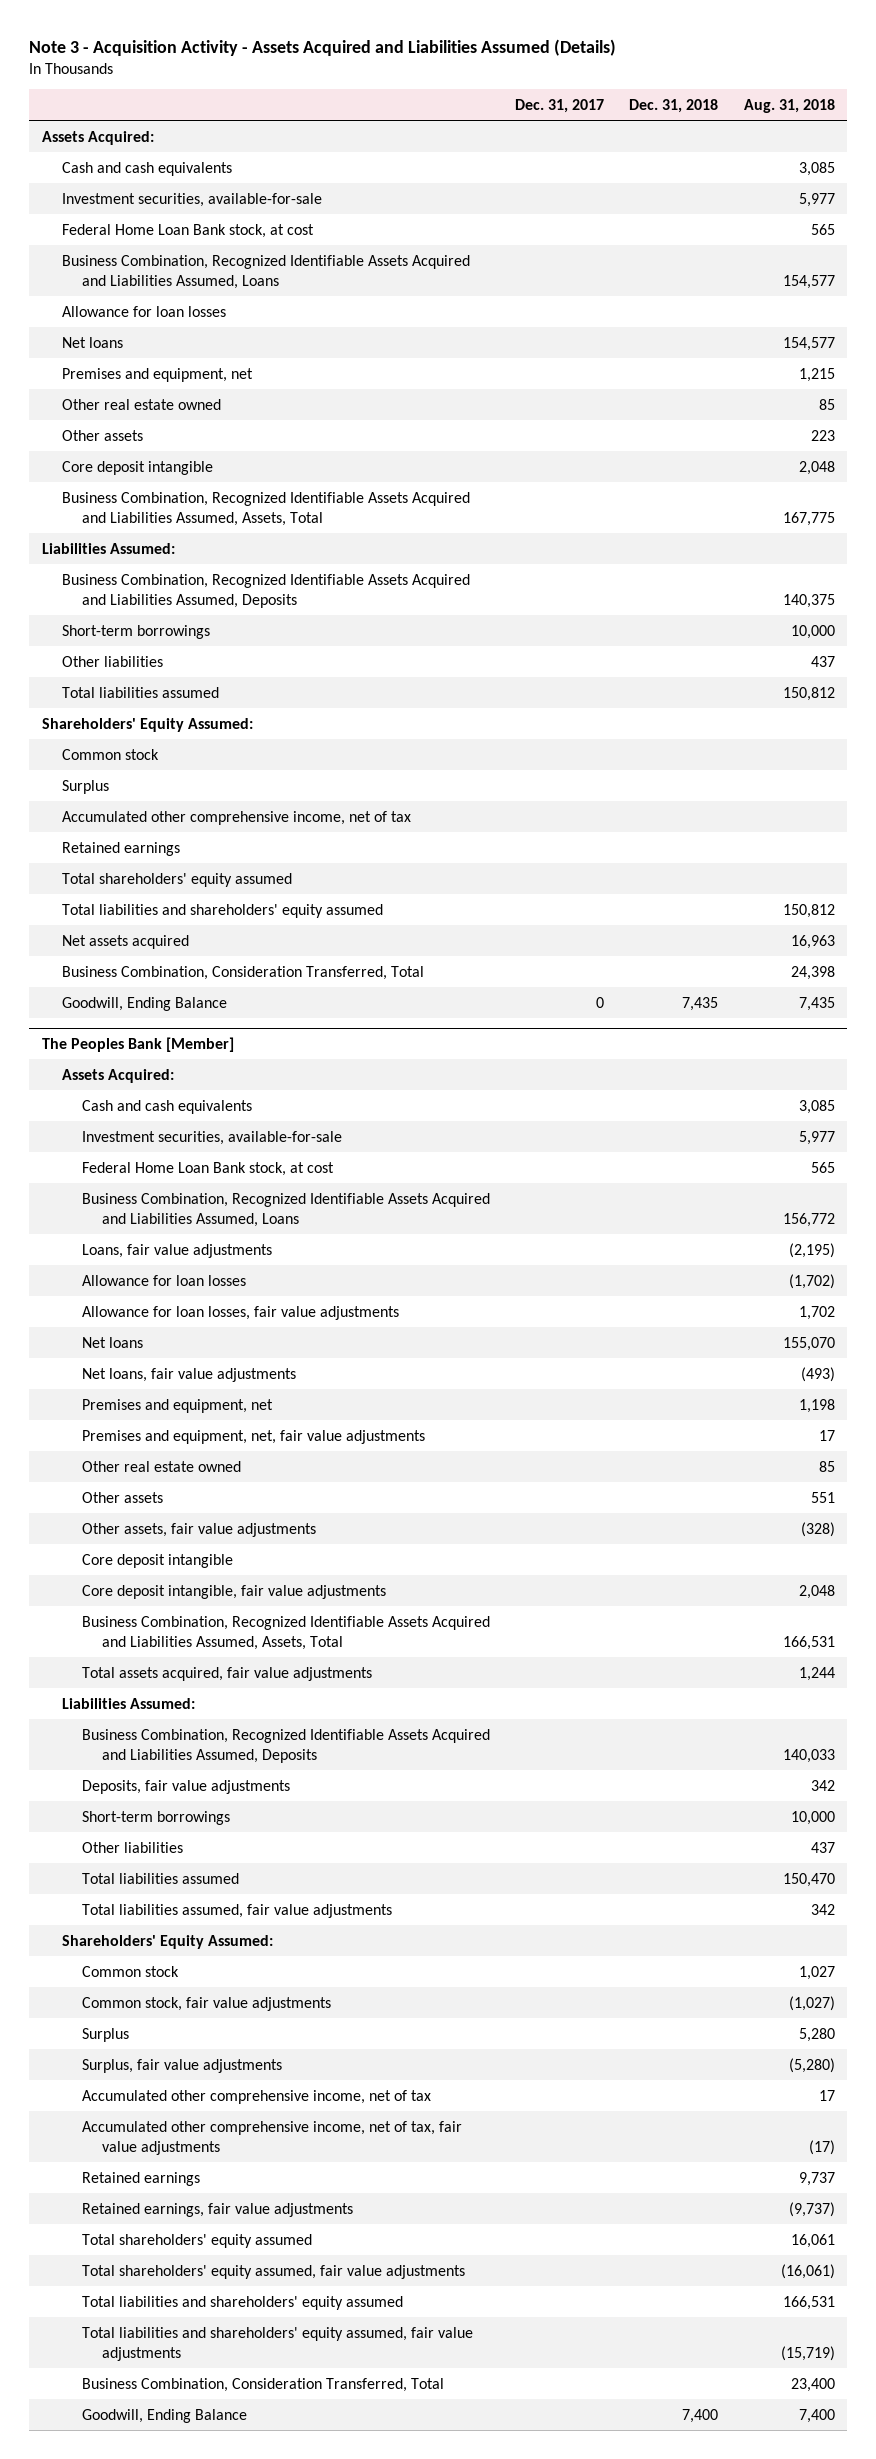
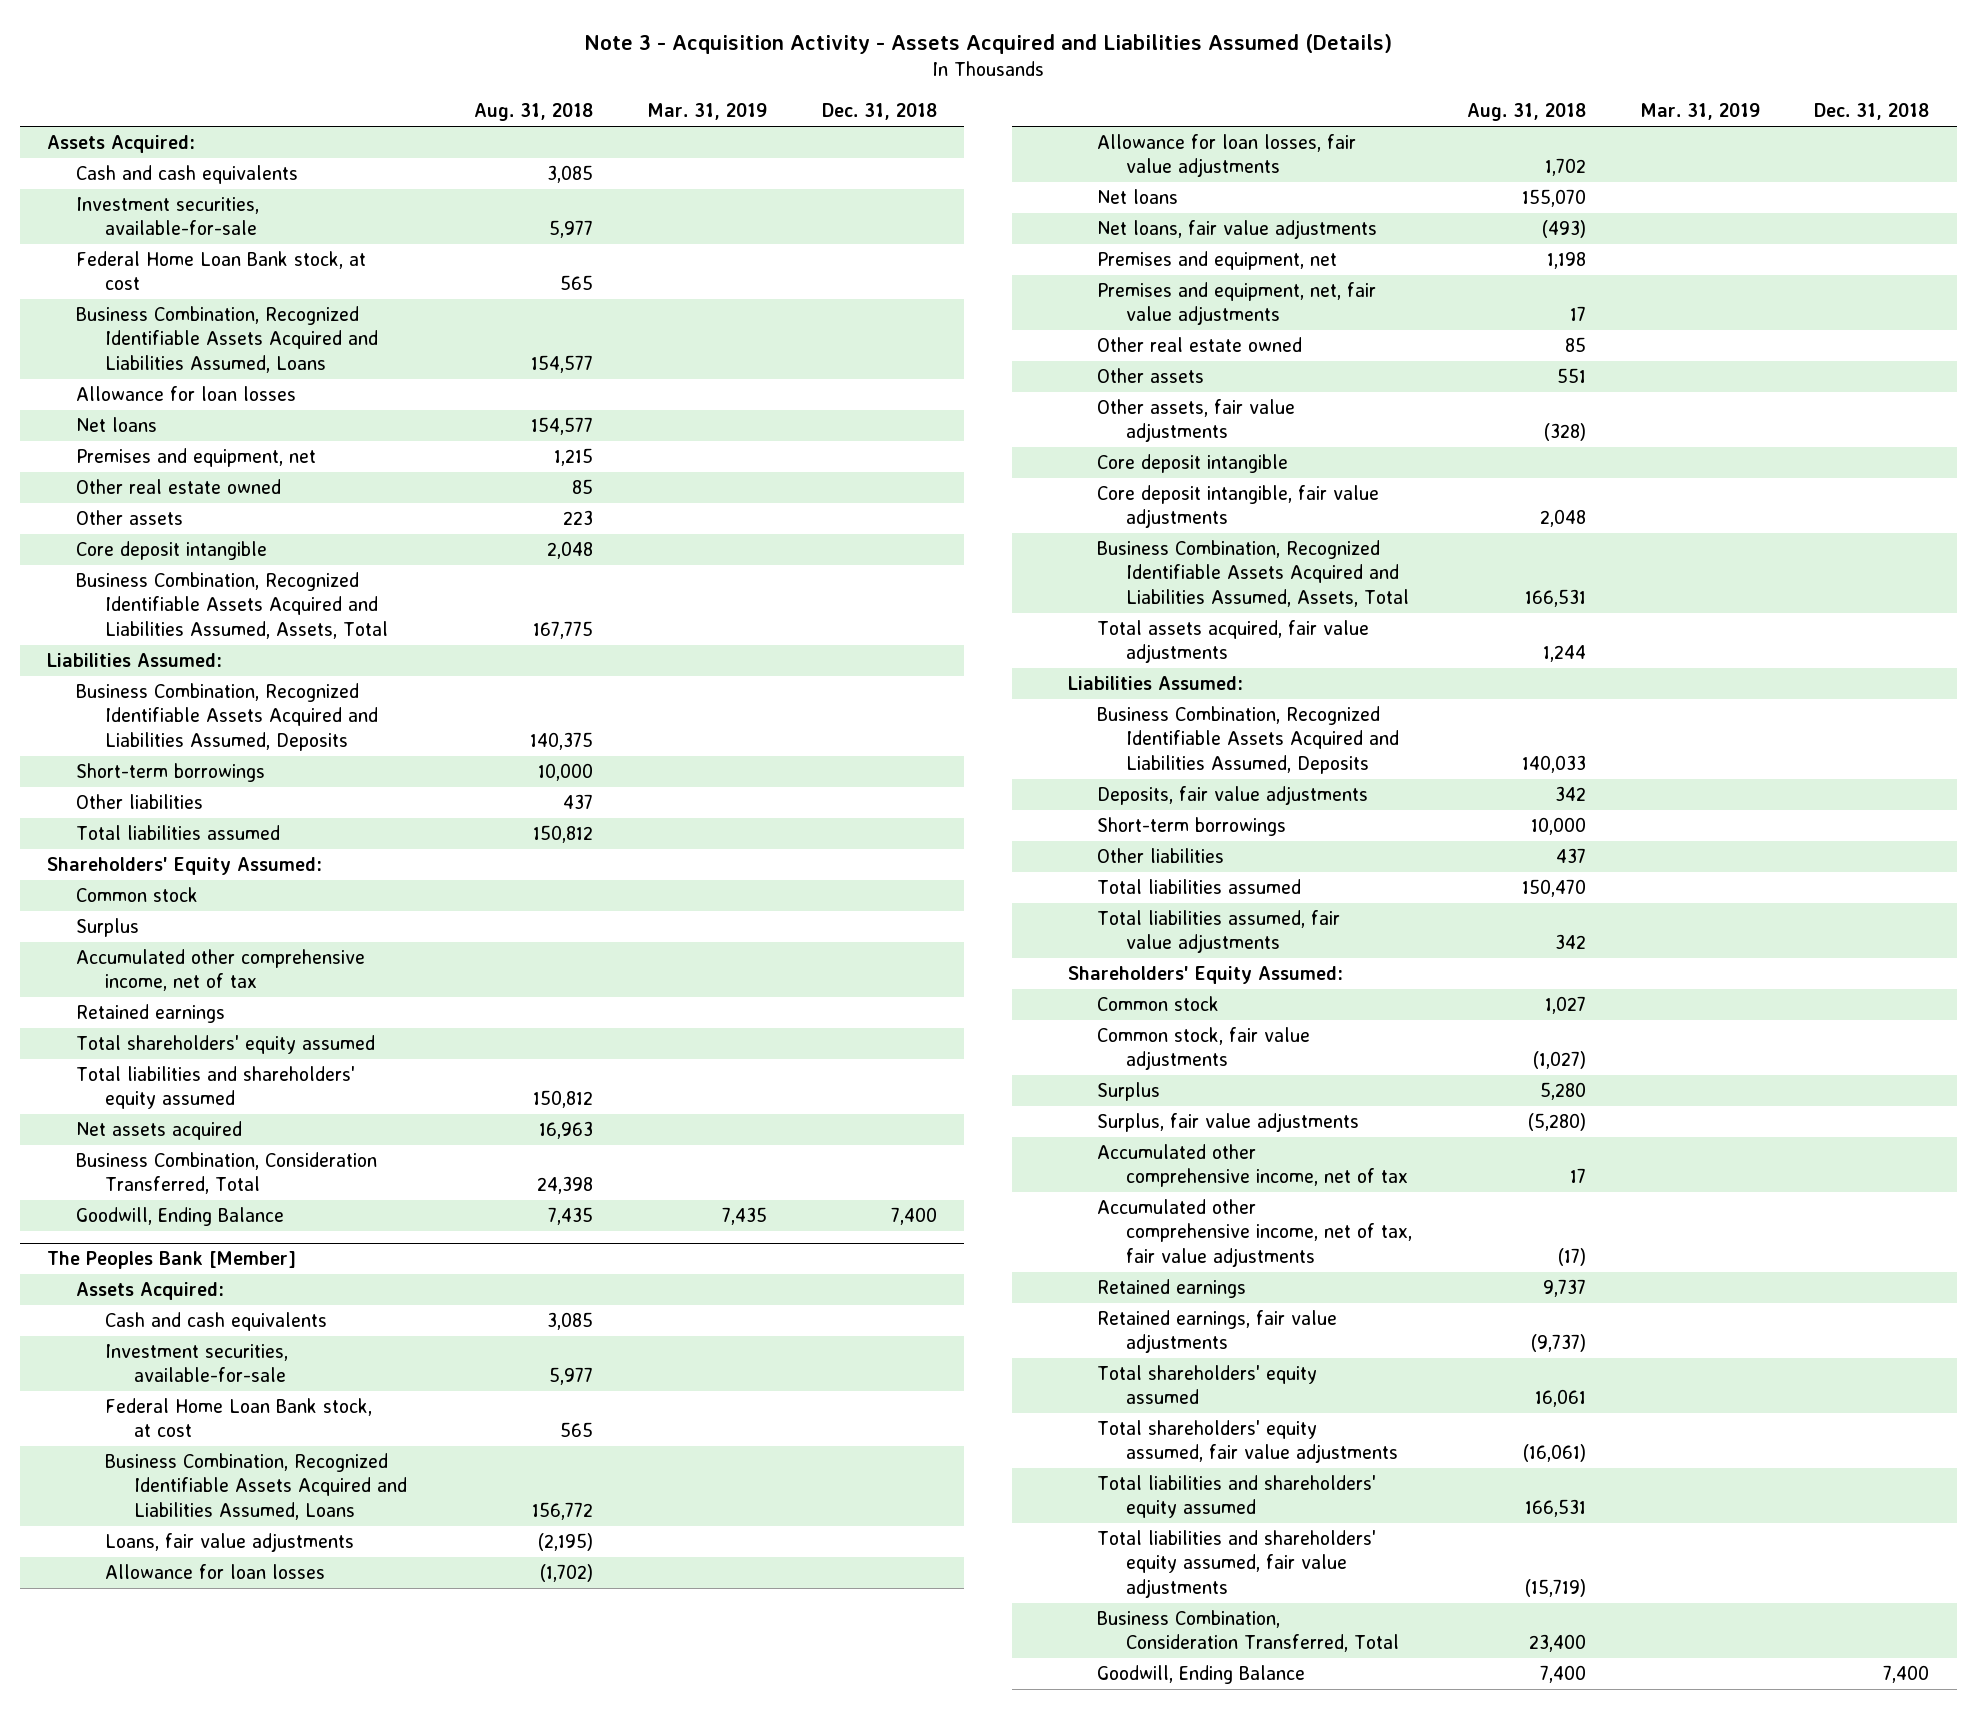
[514,98,604,113] Dec. 31, 2017 -> none
none -> [647,102,768,120] Mar. 31, 2019
[682,996,719,1011] 7,435 -> [890,1207,937,1226] 7,400

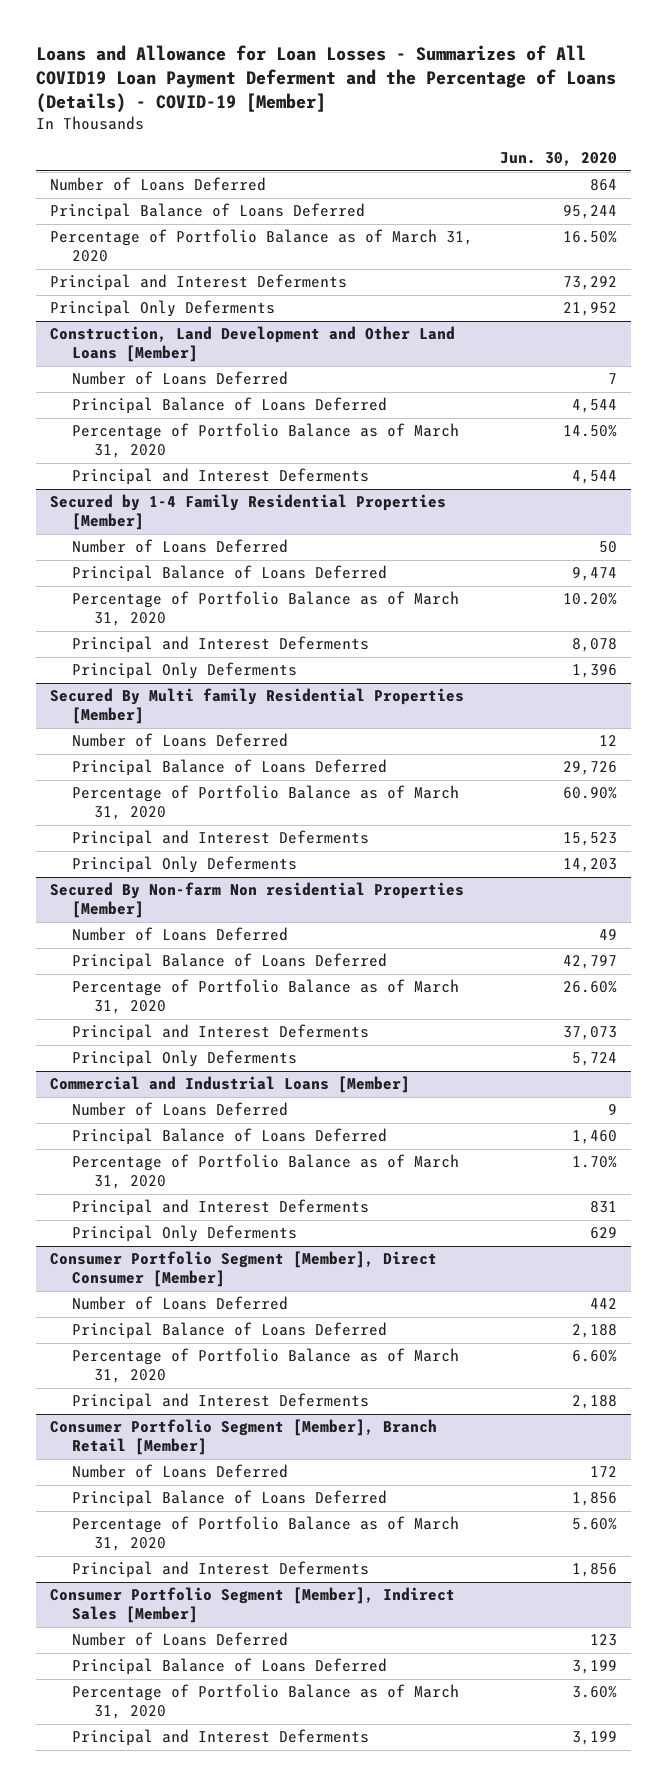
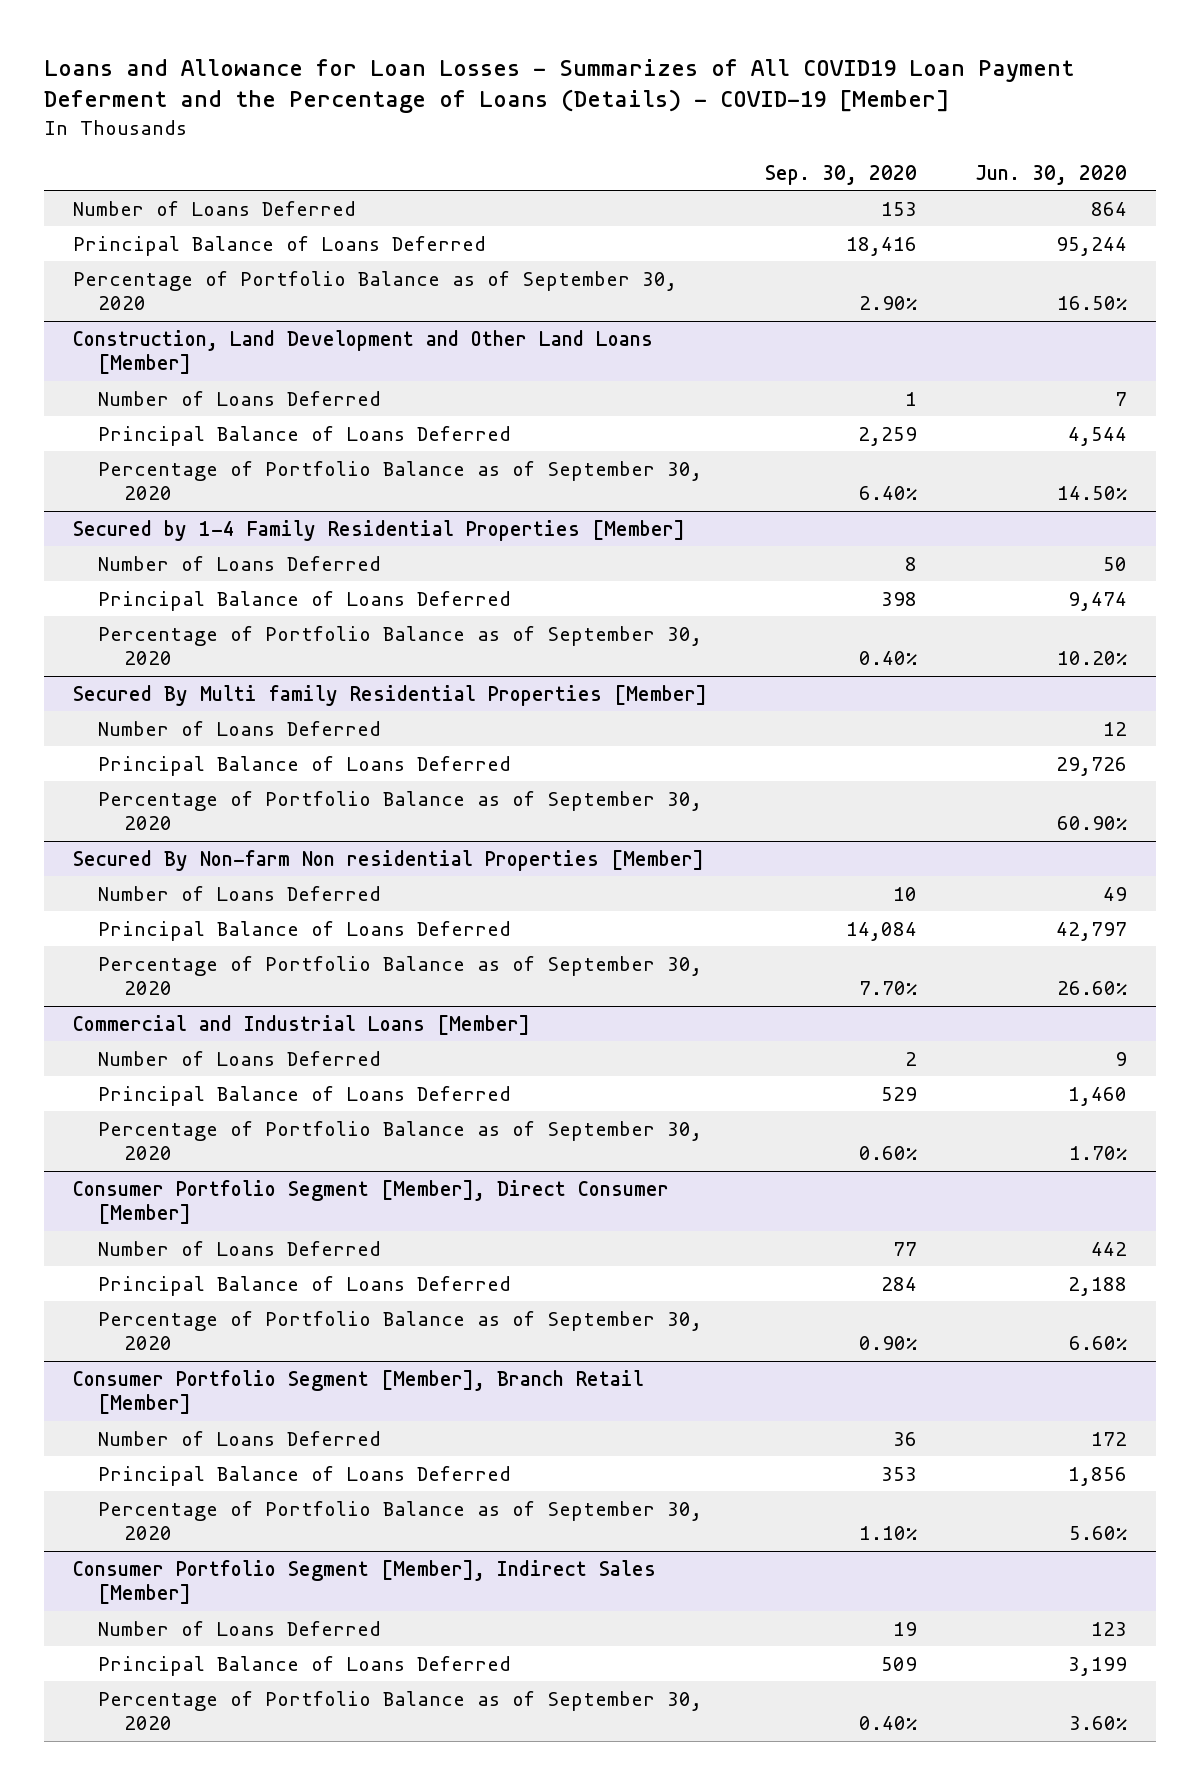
none -> [764,165,917,186] Sep. 30, 2020
[49,274,347,292] Principal and Interest Deferments -> none
[49,300,275,318] Principal Only Deferments -> none
[49,229,473,263] Percentage of Portfolio Balance as of March 31, 2020 -> [72,270,677,311] Percentage of Portfolio Balance as of September 30, 2020
[71,468,369,486] Principal and Interest Deferments -> none
[71,423,459,459] Percentage of Portfolio Balance as of March 31, 2020 -> [98,460,703,501] Percentage of Portfolio Balance as of September 30, 2020
[71,636,369,654] Principal and Interest Deferments -> none
[71,662,297,680] Principal Only Deferments -> none
[71,591,459,627] Percentage of Portfolio Balance as of March 31, 2020 -> [98,625,703,666] Percentage of Portfolio Balance as of September 30, 2020
[71,830,369,848] Principal and Interest Deferments -> none
[71,856,297,874] Principal Only Deferments -> none
[71,785,459,821] Percentage of Portfolio Balance as of March 31, 2020 -> [98,790,703,831] Percentage of Portfolio Balance as of September 30, 2020
[71,1024,369,1042] Principal and Interest Deferments -> none
[71,1050,297,1068] Principal Only Deferments -> none
[71,979,459,1015] Percentage of Portfolio Balance as of March 31, 2020 -> [98,955,703,996] Percentage of Portfolio Balance as of September 30, 2020
[71,1199,369,1217] Principal and Interest Deferments -> none
[71,1225,297,1243] Principal Only Deferments -> none
[71,1154,459,1190] Percentage of Portfolio Balance as of March 31, 2020 -> [98,1120,703,1161] Percentage of Portfolio Balance as of September 30, 2020
[71,1393,369,1411] Principal and Interest Deferments -> none
[71,1348,459,1384] Percentage of Portfolio Balance as of March 31, 2020 -> [98,1310,703,1351] Percentage of Portfolio Balance as of September 30, 2020
[71,1561,369,1579] Principal and Interest Deferments -> none
[71,1516,459,1552] Percentage of Portfolio Balance as of March 31, 2020 -> [98,1500,703,1541] Percentage of Portfolio Balance as of September 30, 2020
[71,1729,369,1747] Principal and Interest Deferments -> none
[71,1684,459,1720] Percentage of Portfolio Balance as of March 31, 2020 -> [98,1690,703,1731] Percentage of Portfolio Balance as of September 30, 2020

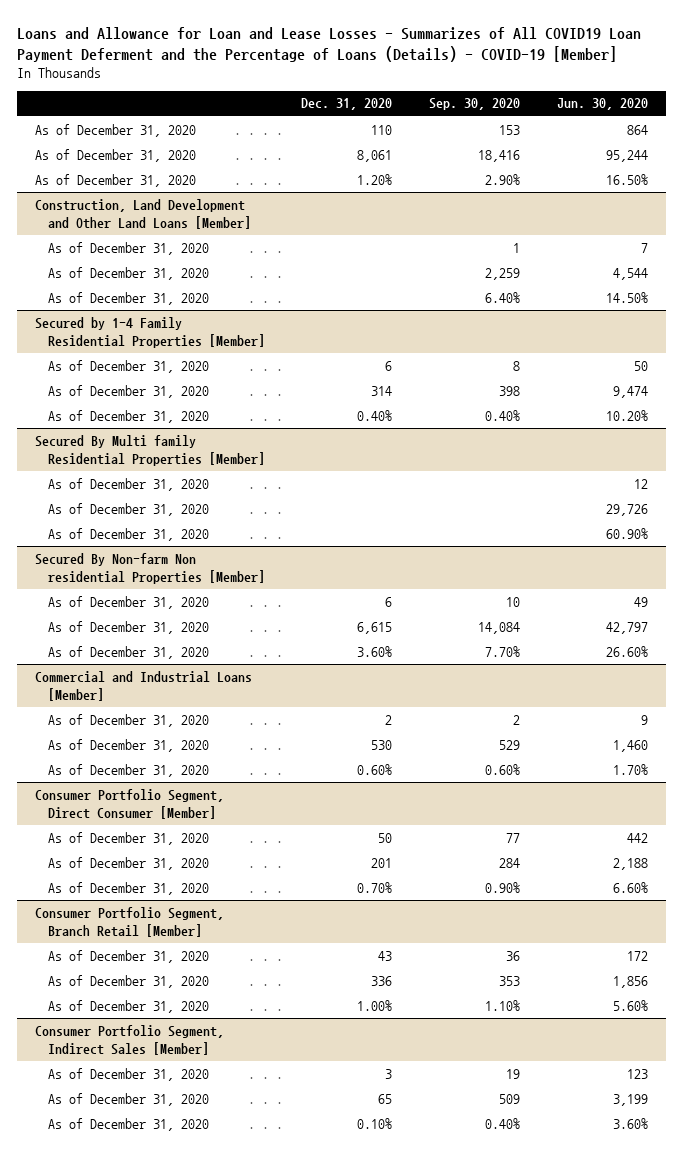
[43,58,1074,114] Loans and Allowance for Loan Losses - Summarizes of All COVID19 Loan Payment Deferment and the Percentage of Loans (Details) - COVID-19 [Member] -> [16,26,641,62] Loans and Allowance for Loan and Lease Losses - Summarizes of All COVID19 Loan Payment Deferment and the Percentage of Loans (Details) - COVID-19 [Member]
none -> [301,98,393,111] Dec. 31, 2020
[72,200,356,216] Number of Loans Deferred -> [34,123,196,137] As of December 31, 2020
[72,235,486,256] Principal Balance of Loans Deferred -> [34,148,196,162] As of December 31, 2020
[72,270,677,311] Percentage of Portfolio Balance as of September 30, 2020 -> [34,173,196,187] As of December 31, 2020
[98,390,382,406] Number of Loans Deferred -> [47,241,209,255] As of December 31, 2020
[98,425,512,446] Principal Balance of Loans Deferred -> [47,266,209,280] As of December 31, 2020
[98,460,703,501] Percentage of Portfolio Balance as of September 30, 2020 -> [47,291,209,305] As of December 31, 2020
[98,555,382,571] Number of Loans Deferred -> [47,359,209,373] As of December 31, 2020
[98,590,512,611] Principal Balance of Loans Deferred -> [47,384,209,398] As of December 31, 2020
[98,625,703,666] Percentage of Portfolio Balance as of September 30, 2020 -> [47,409,209,423] As of December 31, 2020
[98,720,382,736] Number of Loans Deferred -> [47,477,209,491] As of December 31, 2020
[98,755,512,776] Principal Balance of Loans Deferred -> [47,502,209,516] As of December 31, 2020
[98,790,703,831] Percentage of Portfolio Balance as of September 30, 2020 -> [47,527,209,541] As of December 31, 2020
[98,885,382,901] Number of Loans Deferred -> [47,595,209,609] As of December 31, 2020
[98,920,512,941] Principal Balance of Loans Deferred -> [47,620,209,634] As of December 31, 2020
[98,955,703,996] Percentage of Portfolio Balance as of September 30, 2020 -> [47,645,209,659] As of December 31, 2020
[98,1050,382,1066] Number of Loans Deferred -> [47,713,209,727] As of December 31, 2020
[98,1085,512,1106] Principal Balance of Loans Deferred -> [47,738,209,752] As of December 31, 2020
[98,1120,703,1161] Percentage of Portfolio Balance as of September 30, 2020 -> [47,763,209,777] As of December 31, 2020
[72,1179,669,1225] Consumer Portfolio Segment [Member], Direct Consumer [Member] -> [34,788,224,819] Consumer Portfolio Segment, Direct Consumer [Member]
[98,1240,382,1256] Number of Loans Deferred -> [47,831,209,845] As of December 31, 2020
[98,1275,512,1296] Principal Balance of Loans Deferred -> [47,856,209,870] As of December 31, 2020
[98,1310,703,1351] Percentage of Portfolio Balance as of September 30, 2020 -> [47,881,209,895] As of December 31, 2020
[72,1369,644,1415] Consumer Portfolio Segment [Member], Branch Retail [Member] -> [34,906,224,937] Consumer Portfolio Segment, Branch Retail [Member]
[98,1430,382,1446] Number of Loans Deferred -> [47,949,209,963] As of December 31, 2020
[98,1465,512,1486] Principal Balance of Loans Deferred -> [47,974,209,988] As of December 31, 2020
[98,1500,703,1541] Percentage of Portfolio Balance as of September 30, 2020 -> [47,999,209,1013] As of December 31, 2020
[72,1559,656,1605] Consumer Portfolio Segment [Member], Indirect Sales [Member] -> [34,1024,224,1055] Consumer Portfolio Segment, Indirect Sales [Member]
[98,1620,382,1636] Number of Loans Deferred -> [47,1067,209,1081] As of December 31, 2020
[98,1655,512,1676] Principal Balance of Loans Deferred -> [47,1092,209,1106] As of December 31, 2020
[98,1690,703,1731] Percentage of Portfolio Balance as of September 30, 2020 -> [47,1117,209,1131] As of December 31, 2020

